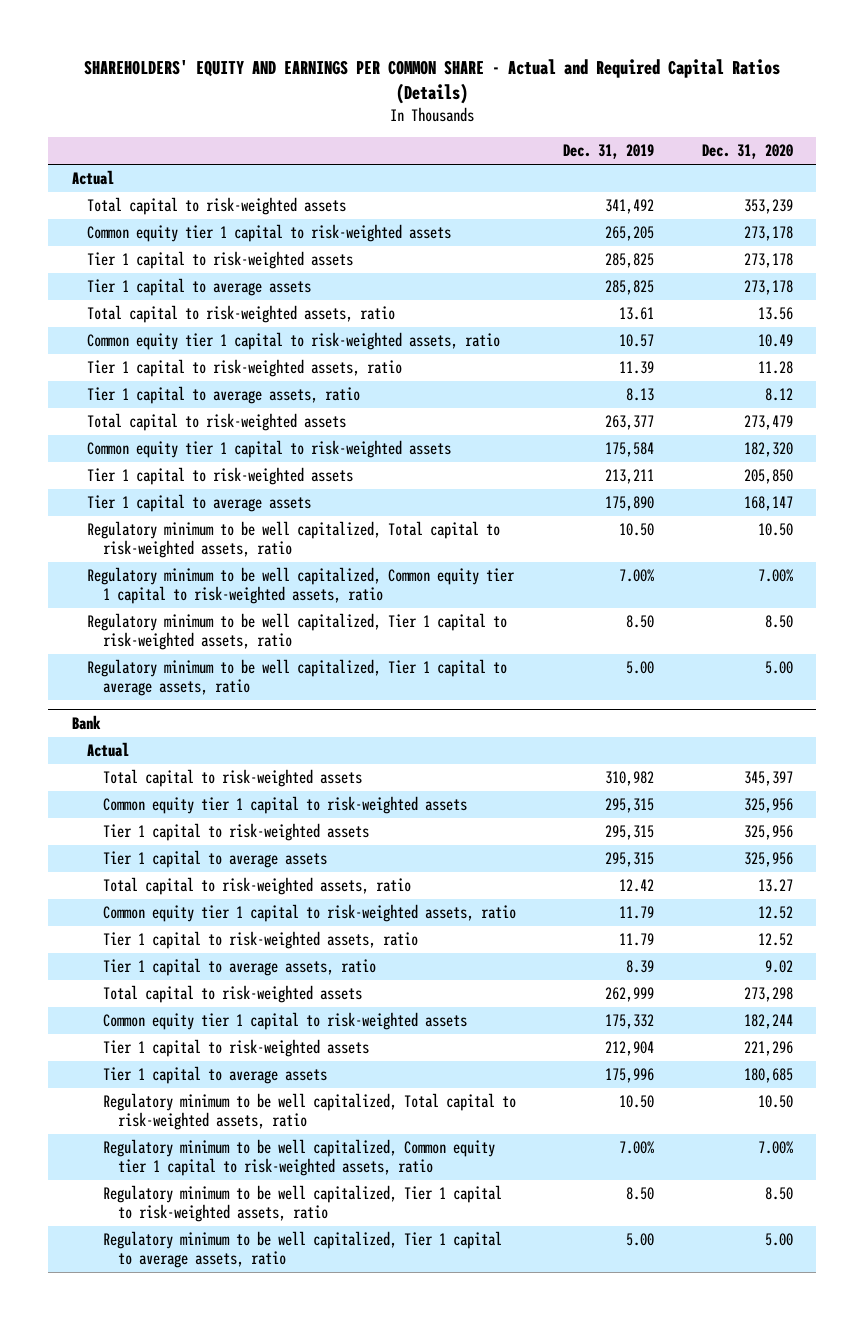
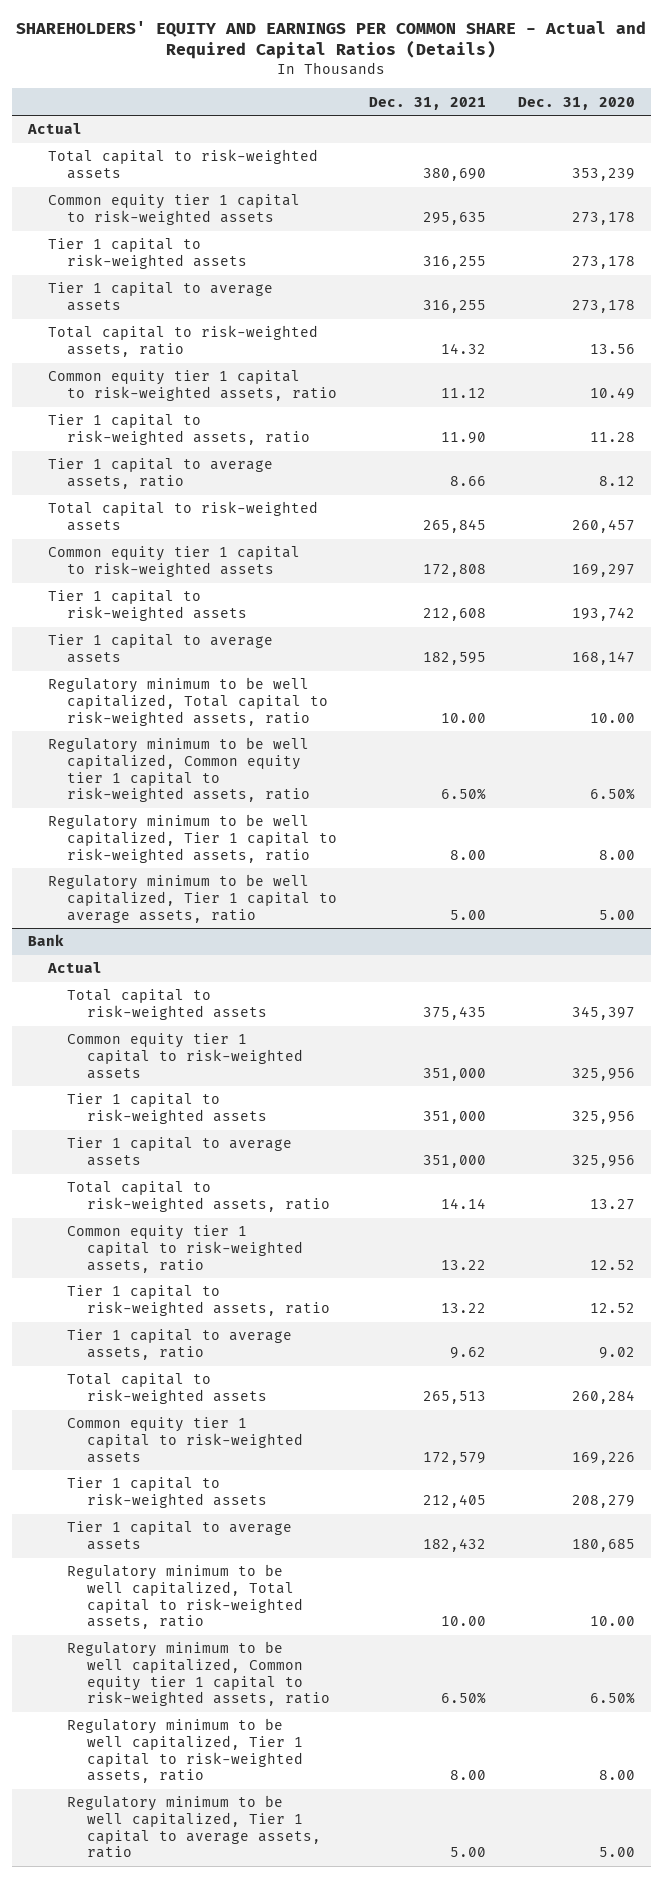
[563,144,655,160] Dec. 31, 2019 -> none
none -> [369,96,487,110] Dec. 31, 2021
[743,415,793,431] 273,479 -> [571,519,635,534] 260,457
[743,442,793,458] 182,320 -> [571,564,635,578] 169,297
[743,469,793,485] 205,850 -> [571,607,635,622] 193,742
[757,523,793,537] 10.50 -> [589,712,635,723] 10.00
[757,569,793,583] 7.00% -> [589,788,635,801] 6.50%
[764,615,793,629] 8.50 -> [598,849,635,860] 8.00
[743,987,793,1003] 273,298 -> [571,1390,635,1405] 260,284
[743,1014,793,1030] 182,244 -> [571,1451,635,1465] 169,226
[743,1041,793,1057] 221,296 -> [571,1495,635,1509] 208,279
[757,1095,793,1109] 10.50 -> [589,1616,635,1627] 10.00
[757,1141,793,1155] 7.00% -> [589,1692,635,1705] 6.50%
[764,1187,793,1201] 8.50 -> [598,1770,635,1781] 8.00

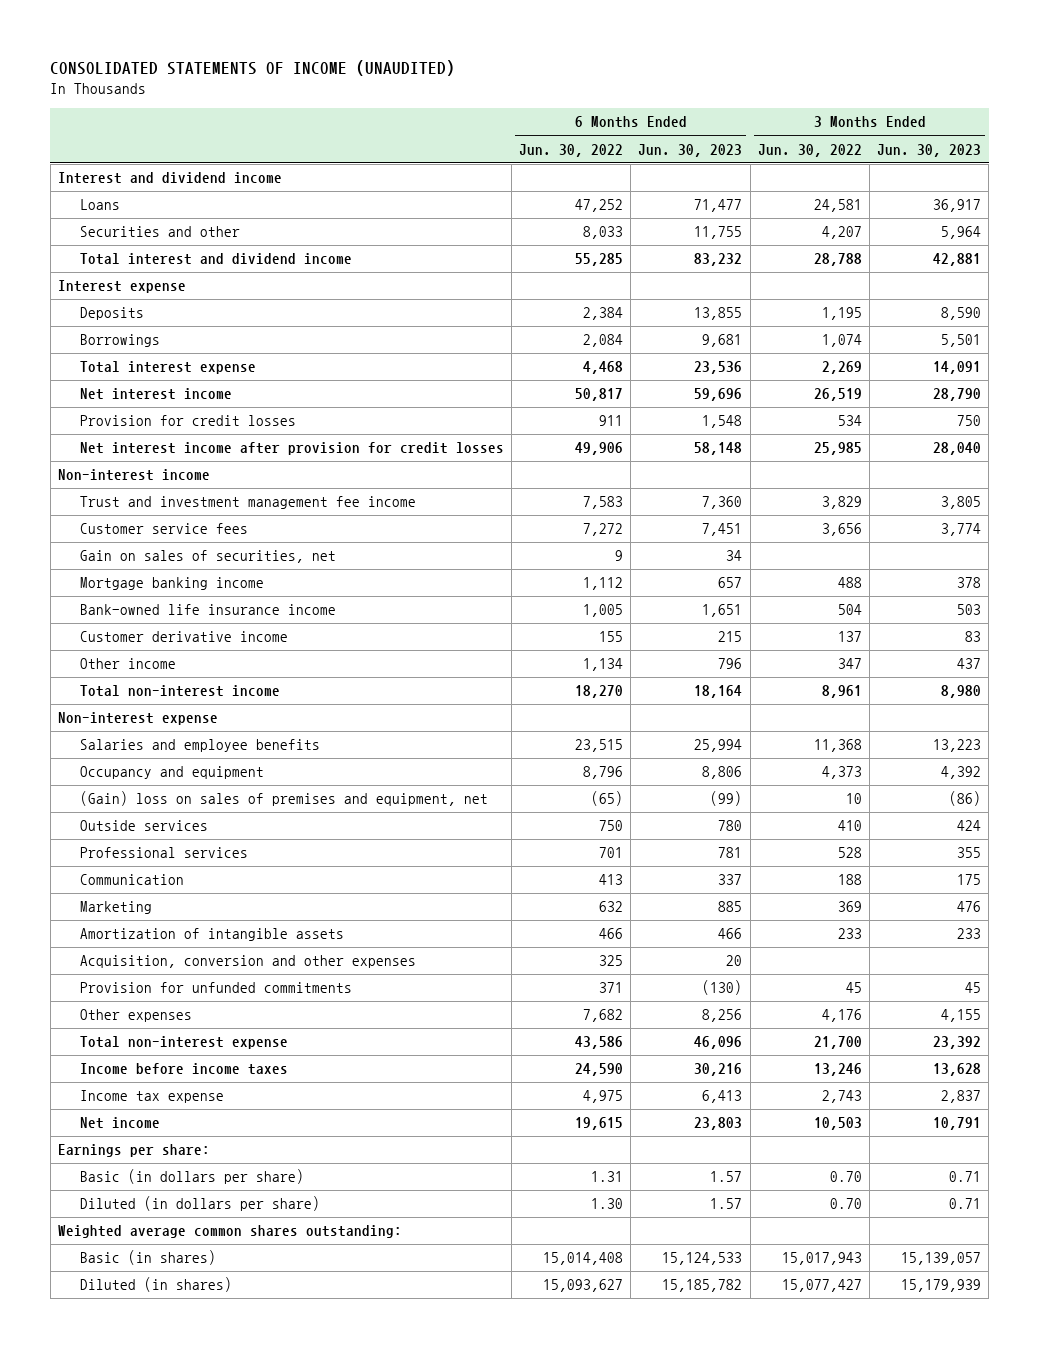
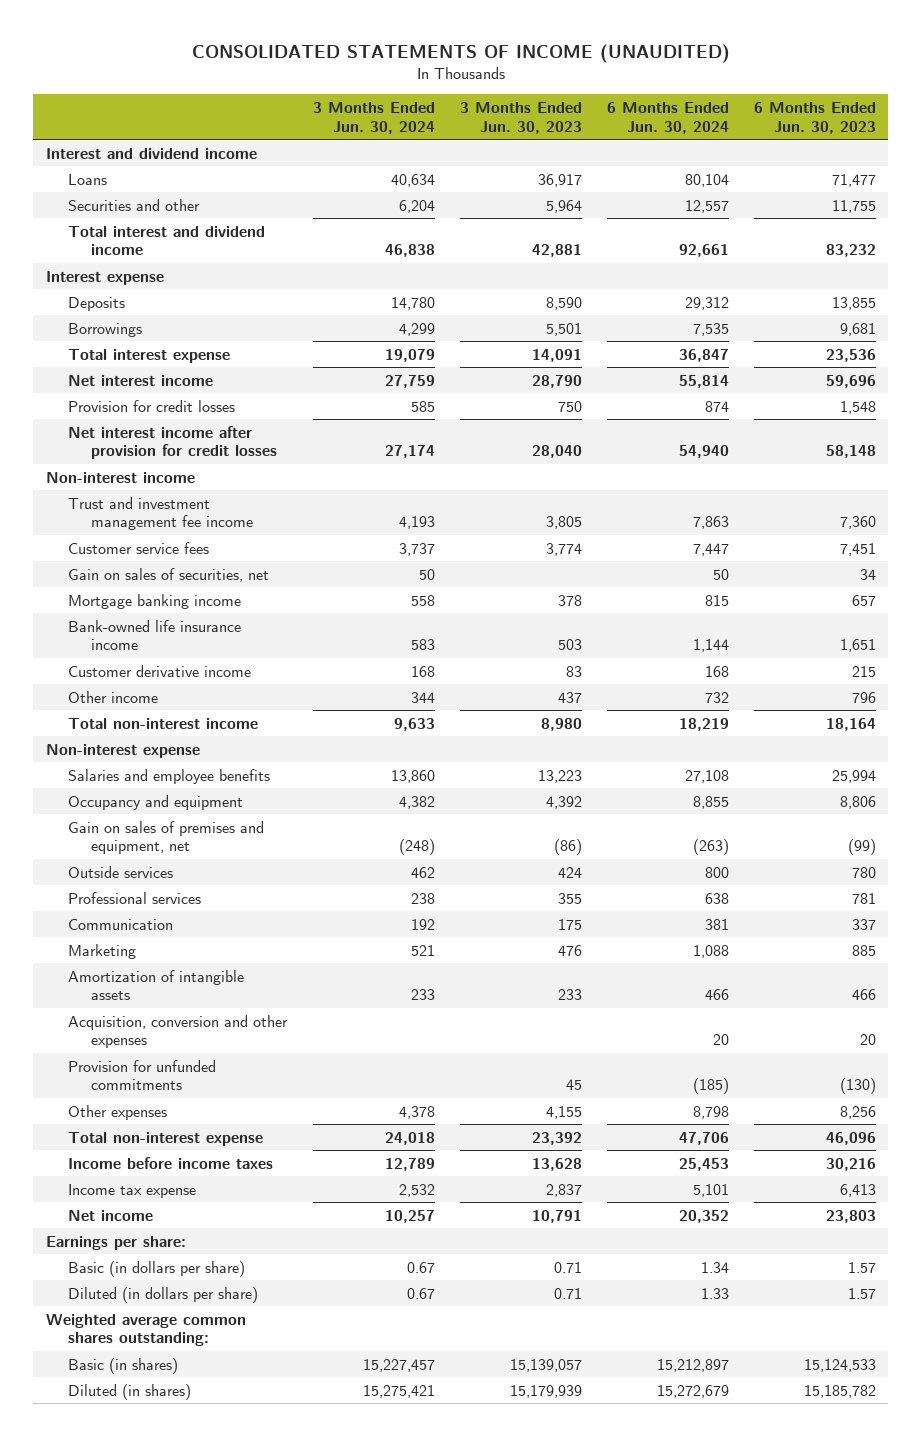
[519,143,624,157] Jun. 30, 2022 -> none
[757,143,862,157] Jun. 30, 2022 -> none
none -> [312,101,435,134] 3 Months Ended Jun. 30, 2024
none -> [606,101,729,134] 6 Months Ended Jun. 30, 2024
[79,791,488,807] (Gain) loss on sales of premises and equipment, net -> [68,820,265,855] Gain on sales of premises and equipment, net

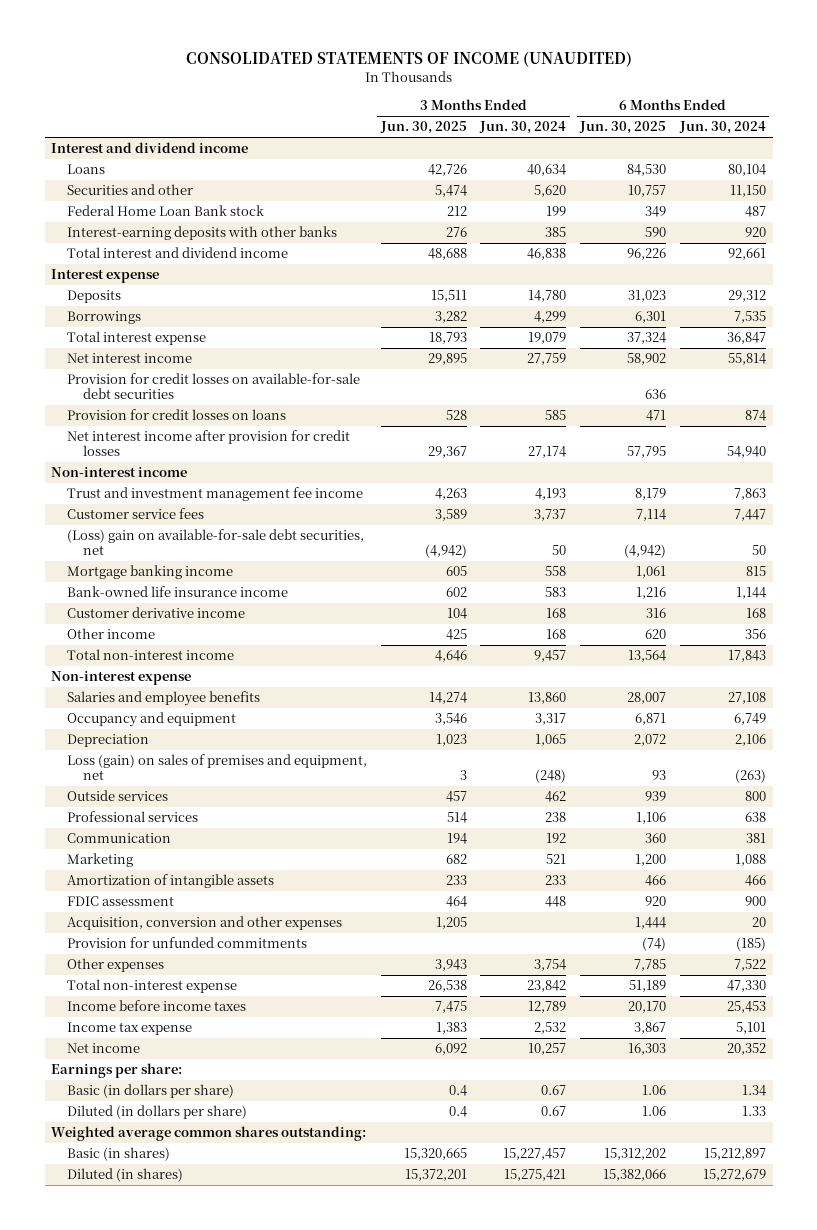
[459,101,582,134] 3 Months Ended Jun. 30, 2023 -> none
[753,101,876,134] 6 Months Ended Jun. 30, 2023 -> none
none -> [379,121,467,135] Jun. 30, 2025
none -> [579,121,667,135] Jun. 30, 2025
[398,199,435,213] 6,204 -> [534,185,567,198] 5,620
[684,199,729,213] 12,557 -> [729,185,766,198] 11,150
none -> [67,205,265,217] Federal Home Loan Bank stock
none -> [67,226,338,241] Interest-earning deposits with other banks
none -> [67,373,361,400] Provision for credit losses on available-for-sale debt securities
[68,399,236,412] Provision for credit losses -> [67,409,287,421] Provision for credit losses on loans
[68,567,270,582] Gain on sales of securities, net -> none
none -> [67,529,365,556] (Loss) gain on available-for-sale debt securities, net
[410,691,435,703] 344 -> [546,629,567,640] 168
[704,691,729,703] 732 -> [744,629,766,640] 356
[393,717,435,731] 9,633 -> [534,650,567,663] 9,457
[678,717,729,731] 18,219 -> [727,650,766,663] 17,843
[398,795,435,809] 4,382 -> [535,713,567,726] 3,317
[692,795,729,809] 8,855 -> [733,713,766,726] 6,749
none -> [67,734,150,748] Depreciation
[68,820,265,855] Gain on sales of premises and equipment, net -> [67,754,368,781] Loss (gain) on sales of premises and equipment, net
none -> [67,896,175,907] FDIC assessment
[398,1105,435,1119] 4,378 -> [534,959,567,972] 3,754
[692,1105,729,1119] 8,798 -> [733,959,766,972] 7,522
[384,1131,435,1145] 24,018 -> [527,980,567,993] 23,842
[678,1131,729,1145] 47,706 -> [726,980,766,993] 47,330

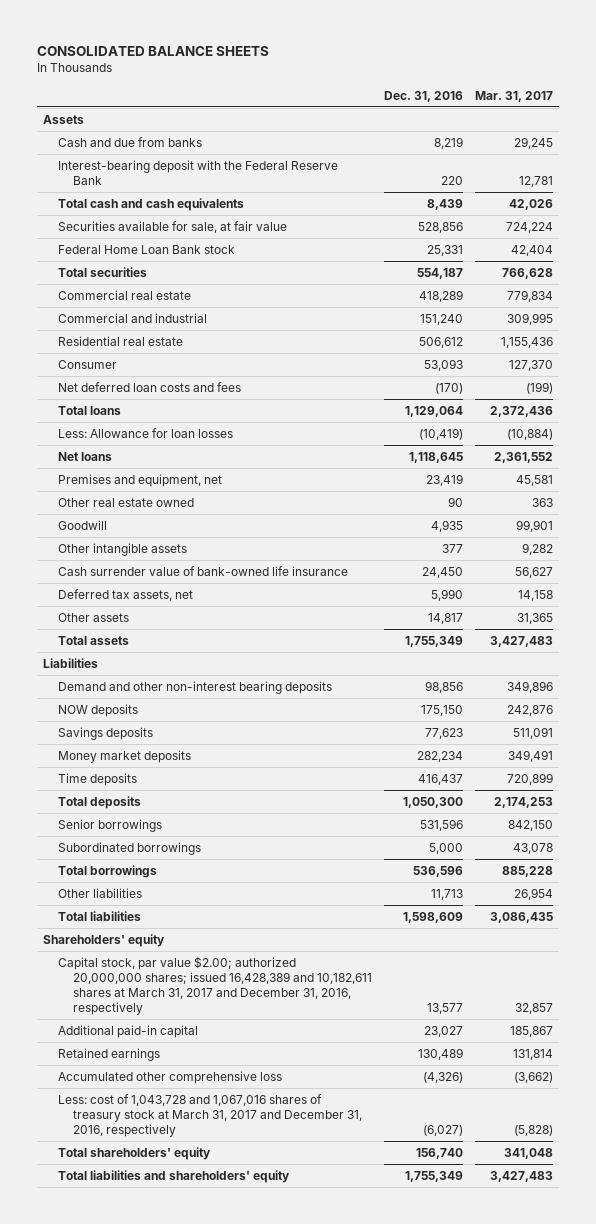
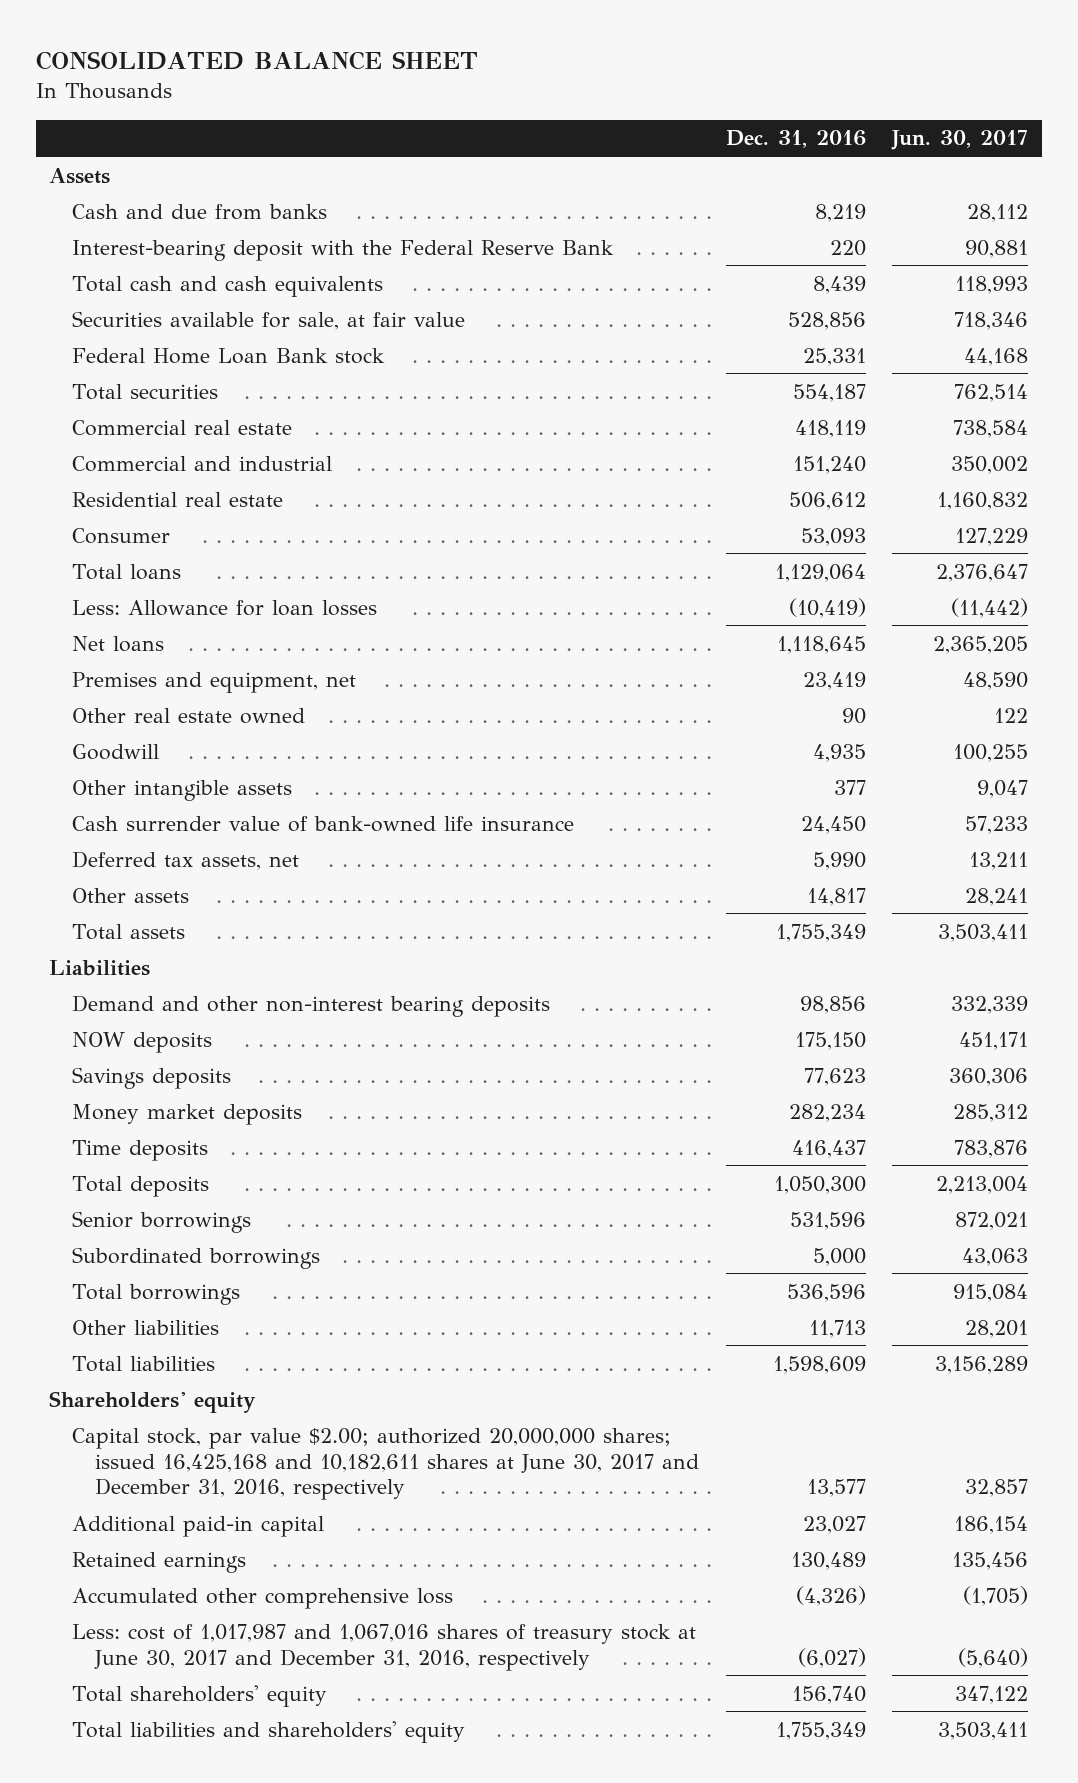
[37,45,270,56] CONSOLIDATED BALANCE SHEETS -> [35,51,478,71] CONSOLIDATED BALANCE SHEET
[475,90,554,102] Mar. 31, 2017 -> none
none -> [891,130,1029,151] Jun. 30, 2017
[419,289,464,302] 418,289 -> [794,419,866,438] 418,119
[58,381,242,392] Net deferred loan costs and fees -> none
[58,955,373,1015] Capital stock, par value $2.00; authorized 20,000,000 shares; issued 16,428,389 and 10,182,611 shares at March 31, 2017 and December 31, 2016, respectively -> [72,1427,699,1501] Capital stock, par value $2.00; authorized 20,000,000 shares; issued 16,425,168 and 10,182,611 shares at June 30, 2017 and December 31, 2016, respectively
[58,1093,363,1137] Less: cost of 1,043,728 and 1,067,016 shares of treasury stock at March 31, 2017 and December 31, 2016, respectively -> [72,1623,697,1671] Less: cost of 1,017,987 and 1,067,016 shares of treasury stock at June 30, 2017 and December 31, 2016, respectively

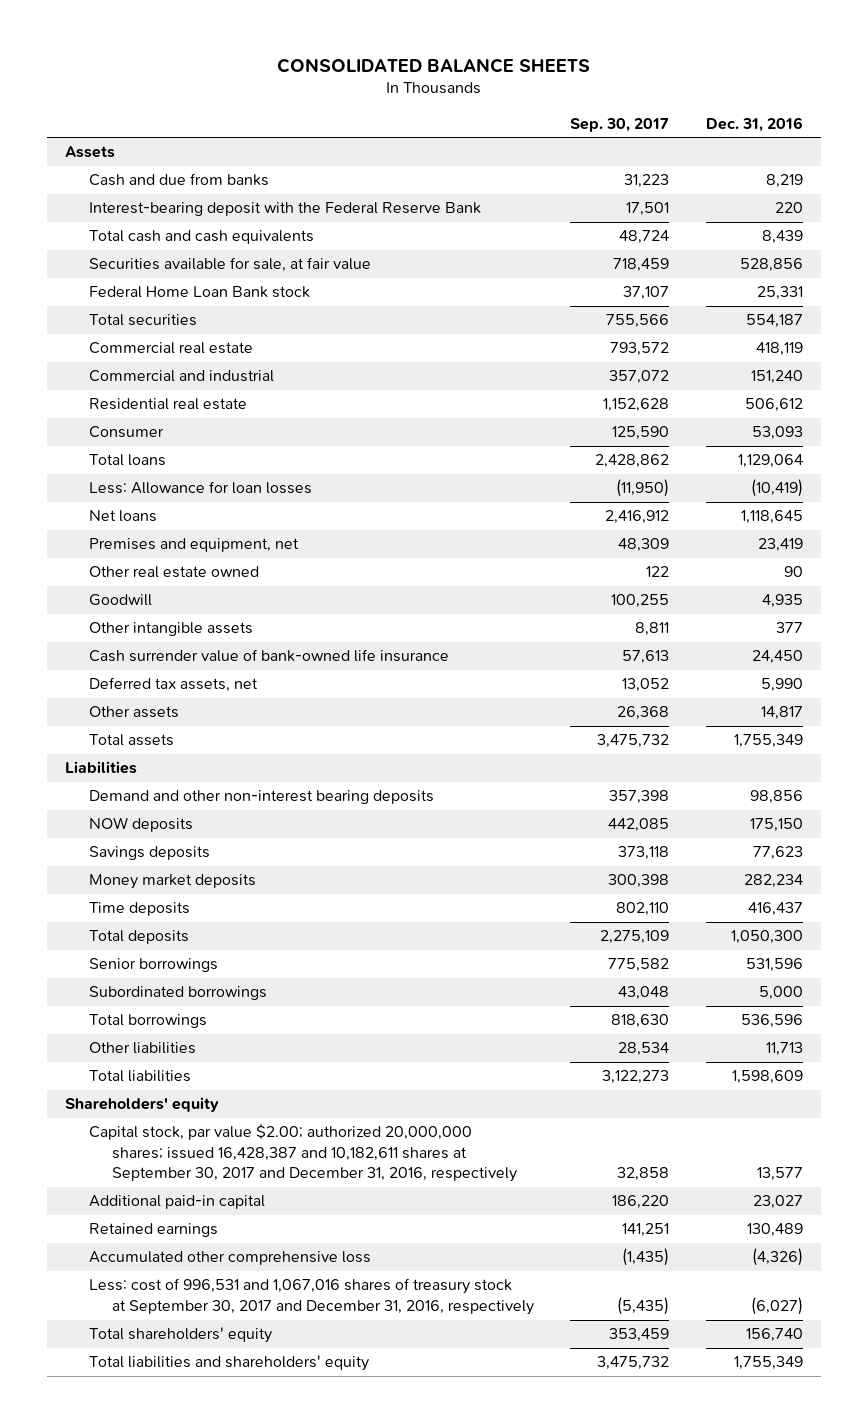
[35,51,478,71] CONSOLIDATED BALANCE SHEET -> [276,57,590,73] CONSOLIDATED BALANCE SHEETS
[891,130,1029,151] Jun. 30, 2017 -> none
none -> [570,117,670,132] Sep. 30, 2017
[72,1427,699,1501] Capital stock, par value $2.00; authorized 20,000,000 shares; issued 16,425,168 and 10,182,611 shares at June 30, 2017 and December 31, 2016, respectively -> [88,1124,517,1183] Capital stock, par value $2.00; authorized 20,000,000 shares; issued 16,428,387 and 10,182,611 shares at September 30, 2017 and December 31, 2016, respectively
[72,1623,697,1671] Less: cost of 1,017,987 and 1,067,016 shares of treasury stock at June 30, 2017 and December 31, 2016, respectively -> [88,1278,534,1315] Less: cost of 996,531 and 1,067,016 shares of treasury stock at September 30, 2017 and December 31, 2016, respectively

